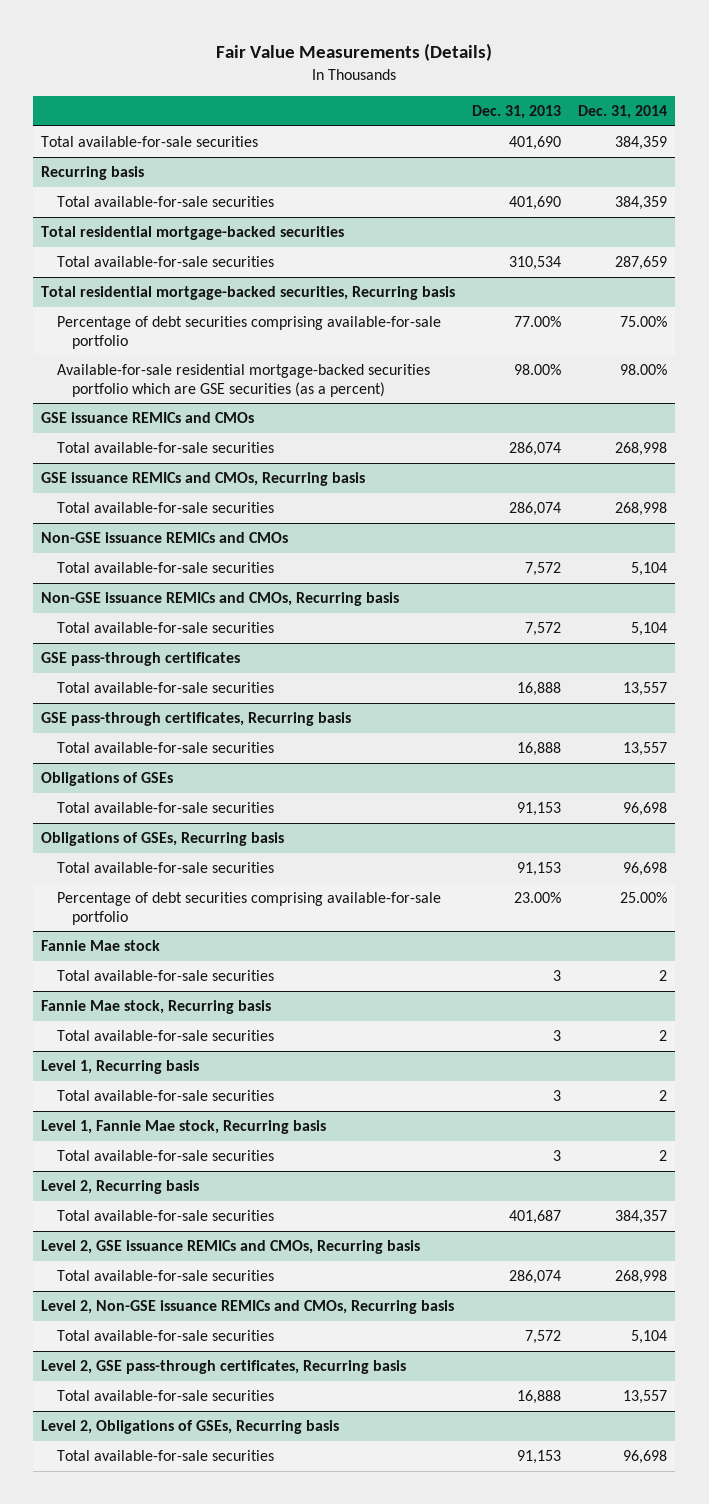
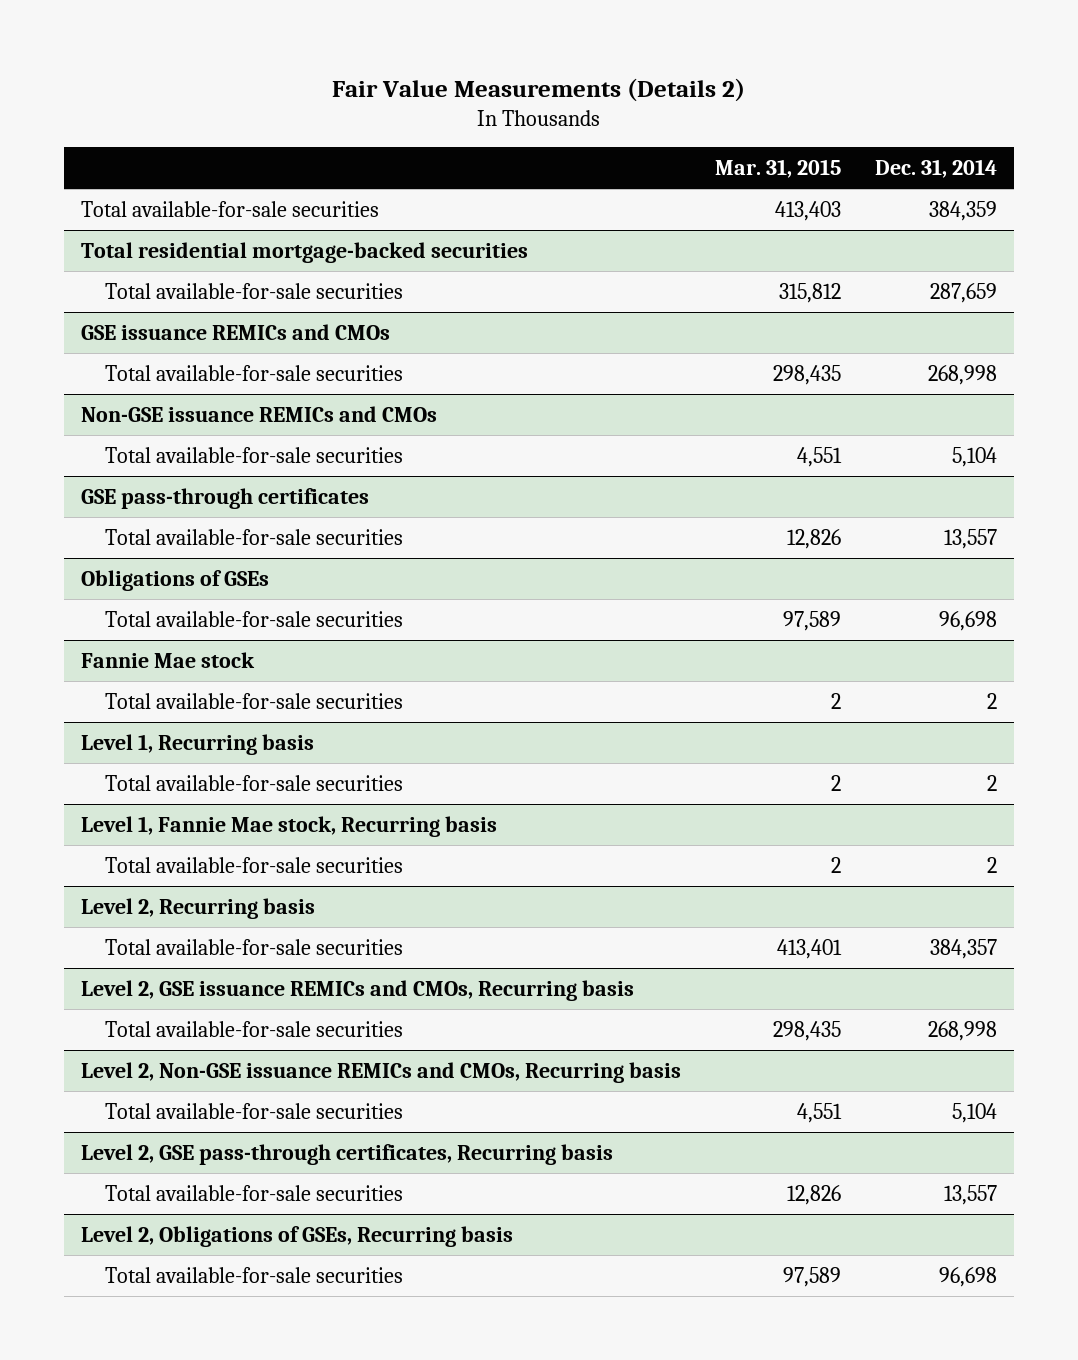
[216,43,493,62] Fair Value Measurements (Details) -> [331,78,745,103] Fair Value Measurements (Details 2)
[472,104,562,119] Dec. 31, 2013 -> none
none -> [714,158,841,178] Mar. 31, 2015
[41,166,145,181] Recurring basis -> none
[56,196,274,208] Total available-for-sale securities -> none
[41,286,456,301] Total residential mortgage-backed securities, Recurring basis -> none
[56,316,441,349] Percentage of debt securities comprising available-for-sale portfolio -> none
[56,364,430,397] Available-for-sale residential mortgage-backed securities portfolio which are GSE securities (as a percent) -> none
[41,472,366,487] GSE issuance REMICs and CMOs, Recurring basis -> none
[56,502,274,514] Total available-for-sale securities -> none
[41,592,400,607] Non-GSE issuance REMICs and CMOs, Recurring basis -> none
[56,622,274,634] Total available-for-sale securities -> none
[41,712,352,727] GSE pass-through certificates, Recurring basis -> none
[56,742,274,754] Total available-for-sale securities -> none
[41,832,285,847] Obligations of GSEs, Recurring basis -> none
[56,862,274,874] Total available-for-sale securities -> none
[56,892,441,925] Percentage of debt securities comprising available-for-sale portfolio -> none
[41,1000,272,1015] Fannie Mae stock, Recurring basis -> none
[56,1030,274,1042] Total available-for-sale securities -> none

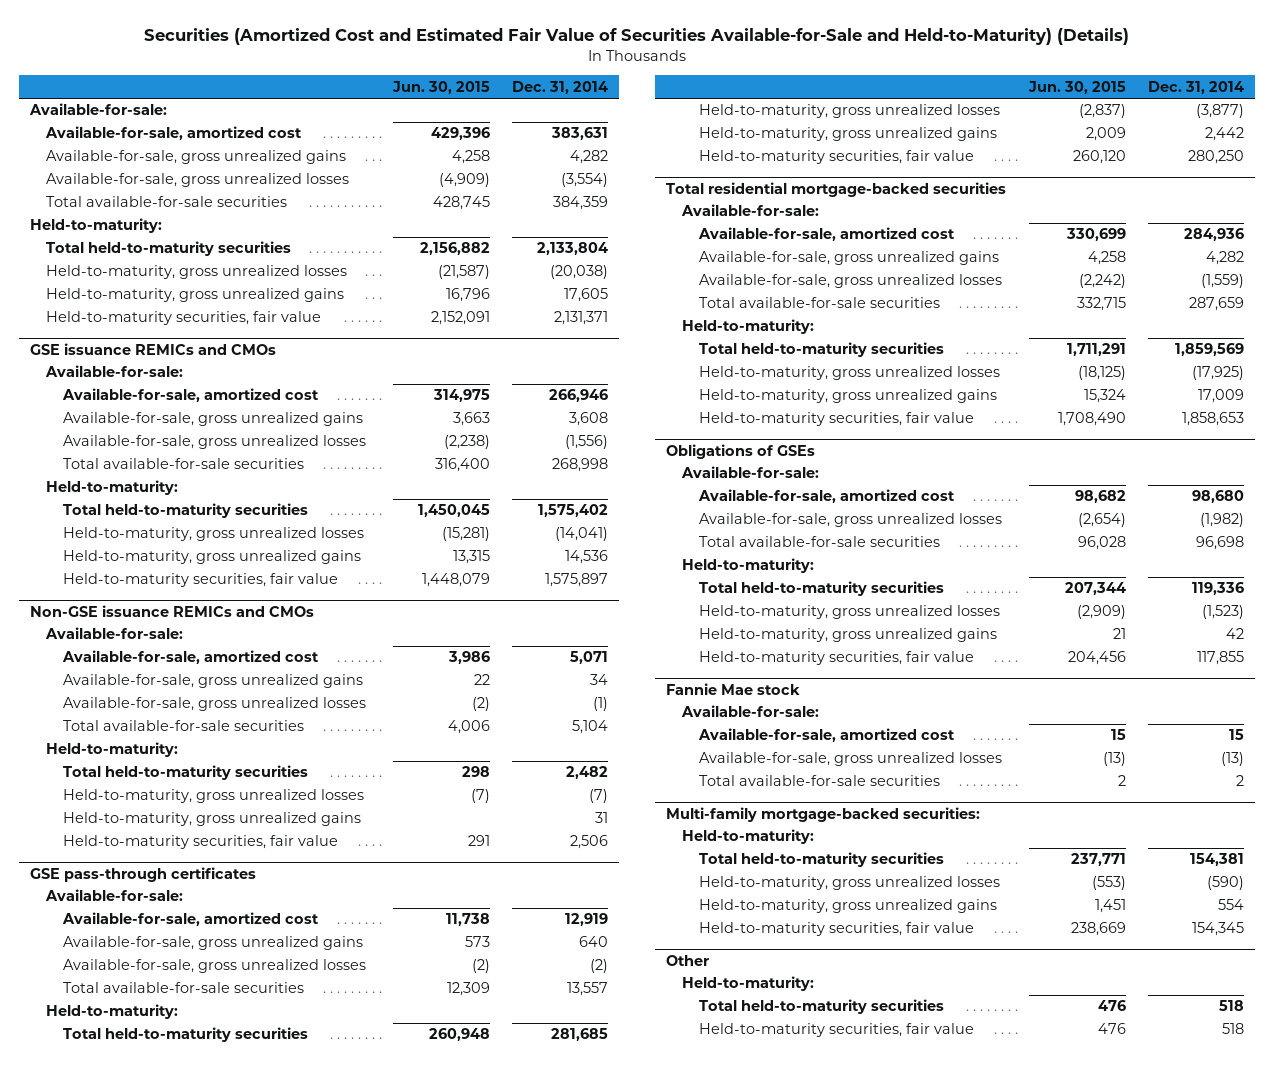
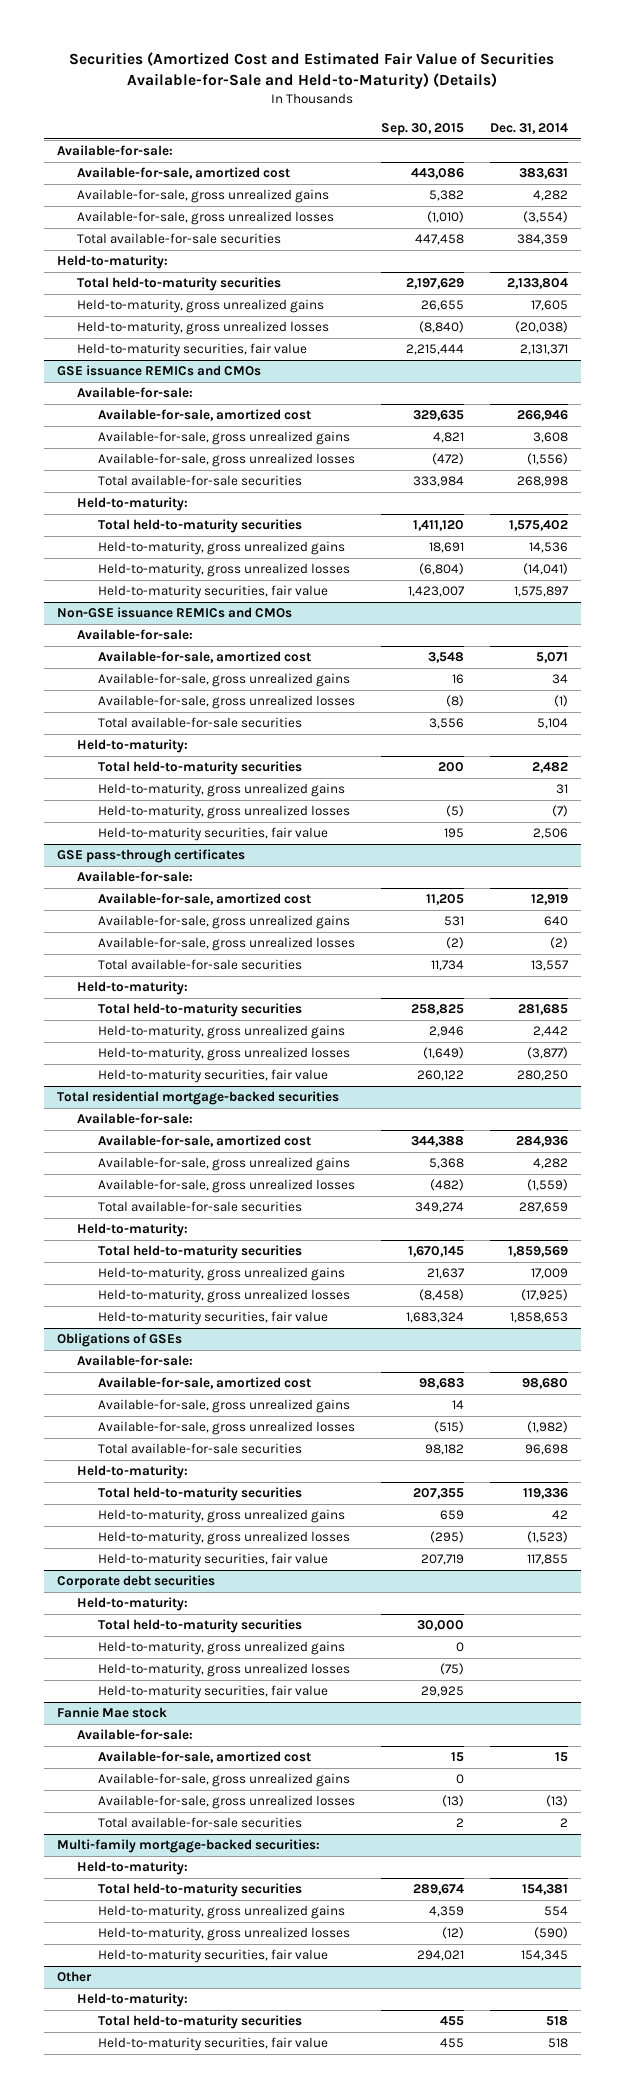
[391,80,490,94] Jun. 30, 2015 -> none
none -> [381,122,465,136] Sep. 30, 2015
[46,265,348,280] Held-to-maturity, gross unrealized losses -> [77,321,330,336] Held-to-maturity, gross unrealized losses
[62,527,364,542] Held-to-maturity, gross unrealized losses -> [97,563,350,578] Held-to-maturity, gross unrealized losses
[62,789,364,804] Held-to-maturity, gross unrealized losses -> [97,805,350,820] Held-to-maturity, gross unrealized losses
[698,104,1000,119] Held-to-maturity, gross unrealized losses -> [97,1047,350,1062] Held-to-maturity, gross unrealized losses
[698,366,1000,381] Held-to-maturity, gross unrealized losses -> [97,1289,350,1304] Held-to-maturity, gross unrealized losses
none -> [97,1399,350,1414] Available-for-sale, gross unrealized gains
[698,605,1000,620] Held-to-maturity, gross unrealized losses -> [97,1531,350,1546] Held-to-maturity, gross unrealized losses
none -> [56,1575,215,1590] Corporate debt securities
none -> [77,1597,189,1612] Held-to-maturity:
none -> [97,1619,302,1634] Total held-to-maturity securities
none -> [97,1641,345,1656] Held-to-maturity, gross unrealized gains
none -> [97,1663,350,1678] Held-to-maturity, gross unrealized losses
none -> [97,1685,328,1700] Held-to-maturity securities, fair value
none -> [97,1773,350,1788] Available-for-sale, gross unrealized gains
[698,876,1000,891] Held-to-maturity, gross unrealized losses -> [97,1927,350,1942] Held-to-maturity, gross unrealized losses

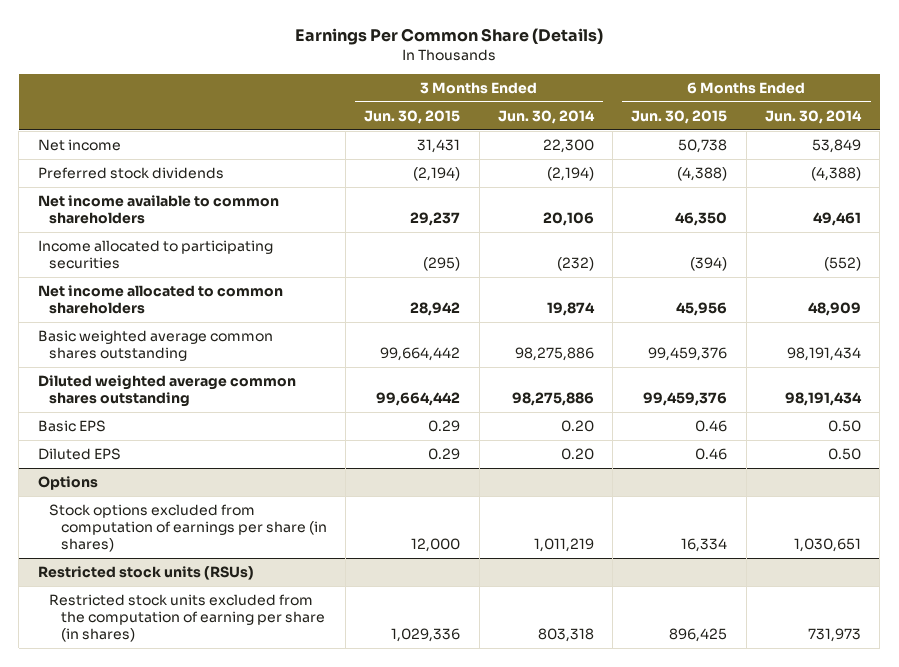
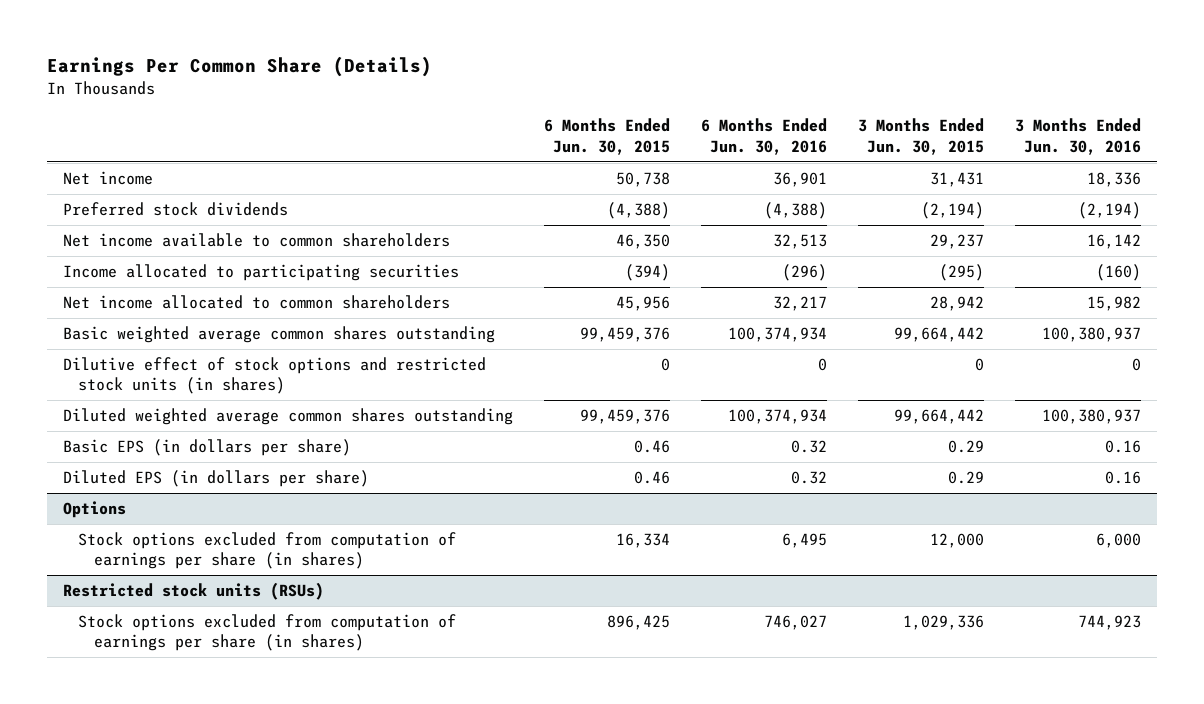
[497,109,595,124] Jun. 30, 2014 -> none
[765,109,863,124] Jun. 30, 2014 -> none
none -> [700,118,827,155] 6 Months Ended Jun. 30, 2016
none -> [1015,118,1142,155] 3 Months Ended Jun. 30, 2016
none -> [62,357,486,395] Dilutive effect of stock options and restricted stock units (in shares)
[37,420,106,433] Basic EPS -> [62,439,351,457] Basic EPS (in dollars per share)
[37,448,121,461] Diluted EPS -> [62,470,369,488] Diluted EPS (in dollars per share)
[49,594,325,643] Restricted stock units excluded from the computation of earning per share (in shares) -> [78,614,457,652] Stock options excluded from computation of earnings per share (in shares)

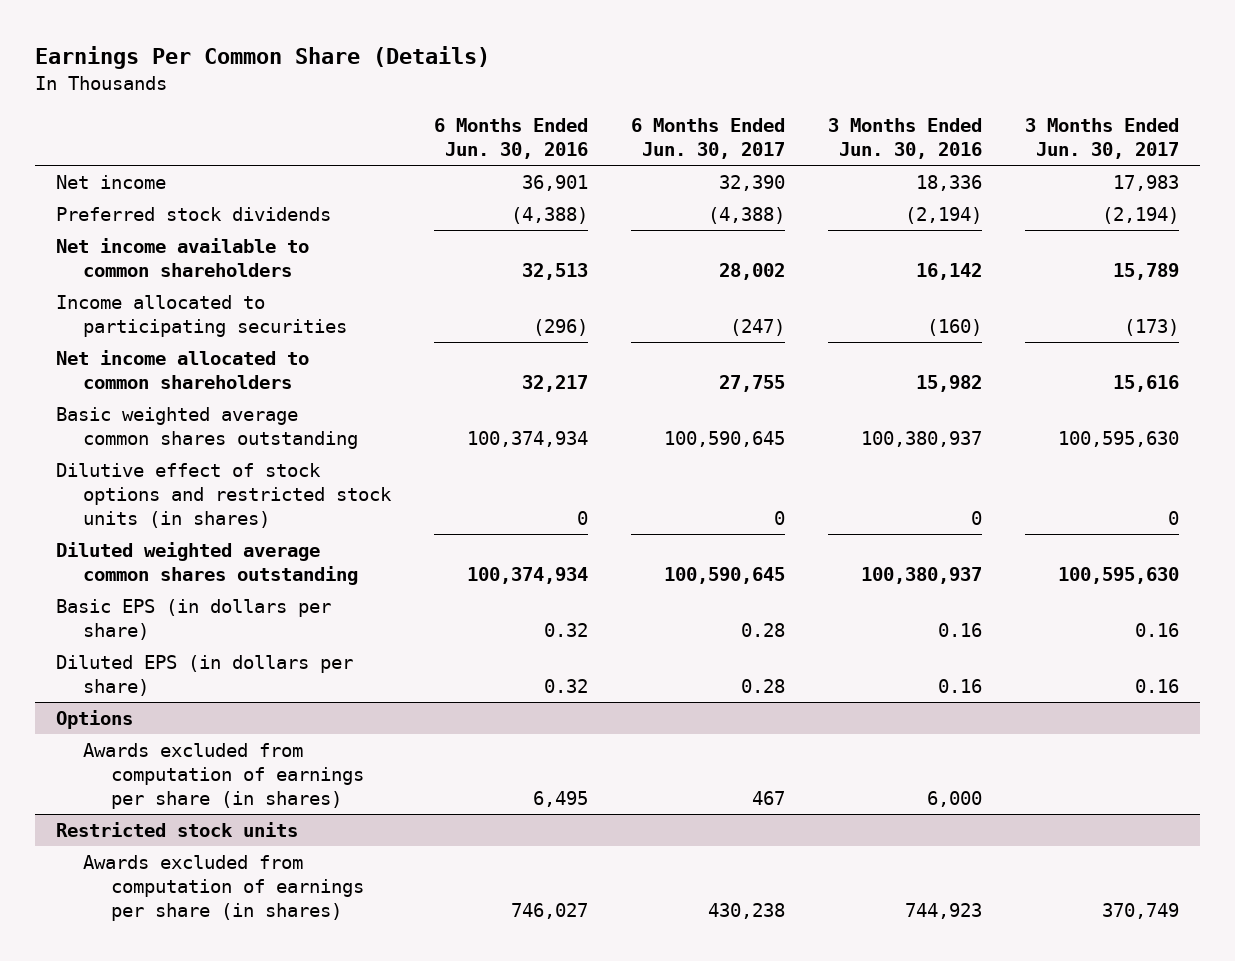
[543,118,670,155] 6 Months Ended Jun. 30, 2015 -> none
[858,118,985,155] 3 Months Ended Jun. 30, 2015 -> none
none -> [631,118,786,159] 6 Months Ended Jun. 30, 2017
none -> [1024,118,1179,159] 3 Months Ended Jun. 30, 2017
[78,532,457,570] Stock options excluded from computation of earnings per share (in shares) -> [83,743,364,809] Awards excluded from computation of earnings per share (in shares)
[62,582,324,601] Restricted stock units (RSUs) -> [56,822,299,838] Restricted stock units
[78,614,457,652] Stock options excluded from computation of earnings per share (in shares) -> [83,855,364,921] Awards excluded from computation of earnings per share (in shares)

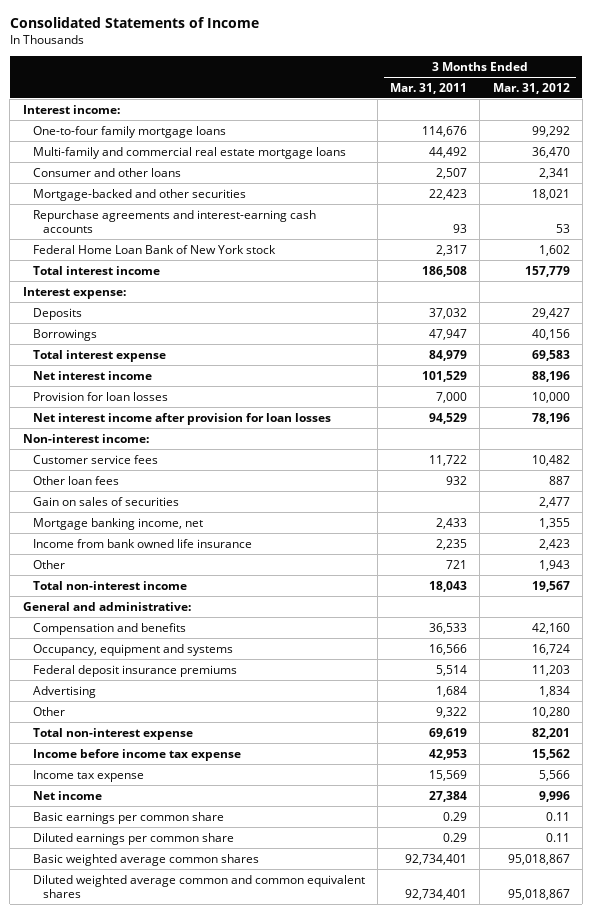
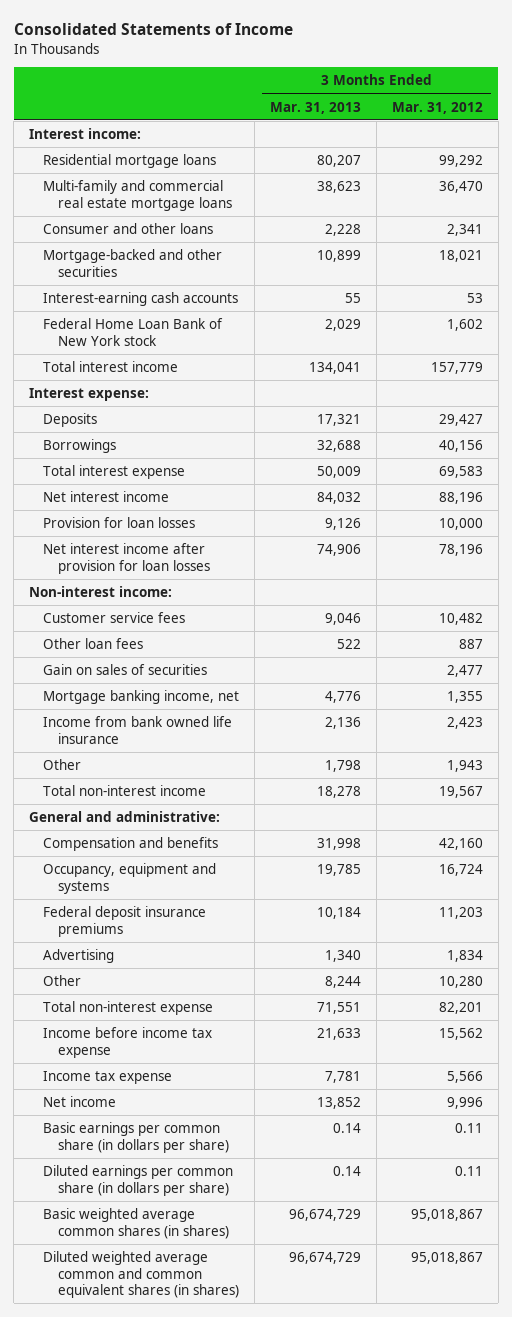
[390,82,468,94] Mar. 31, 2011 -> none
none -> [270,101,362,114] Mar. 31, 2013
[32,125,226,138] One-to-four family mortgage loans -> [43,154,217,169] Residential mortgage loans
[32,209,316,234] Repurchase agreements and interest-earning cash accounts -> [43,292,239,307] Interest-earning cash accounts
[32,811,224,824] Basic earnings per common share -> [43,1122,229,1153] Basic earnings per common share (in dollars per share)
[32,832,234,845] Diluted earnings per common share -> [43,1165,234,1196] Diluted earnings per common share (in dollars per share)
[32,853,259,866] Basic weighted average common shares -> [43,1208,229,1239] Basic weighted average common shares (in shares)
[32,874,365,899] Diluted weighted average common and common equivalent shares -> [43,1251,239,1299] Diluted weighted average common and common equivalent shares (in shares)

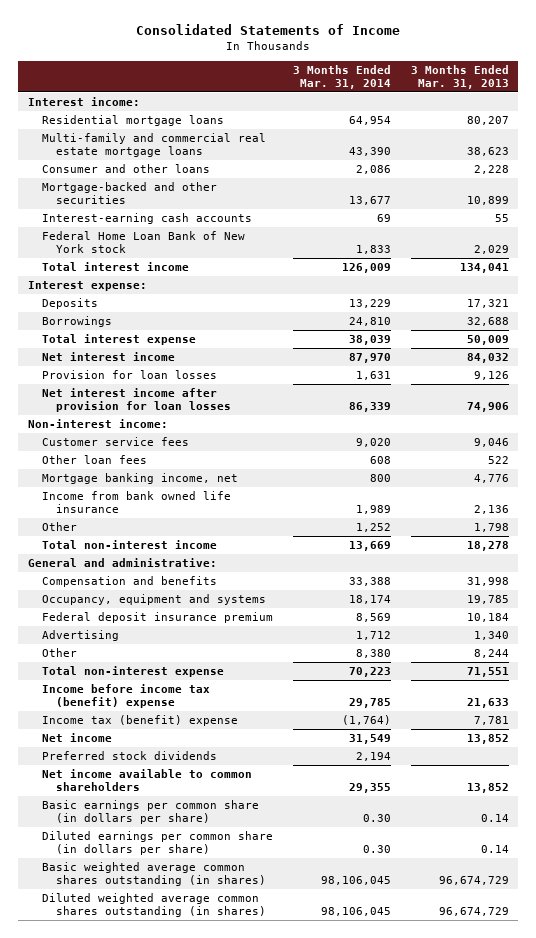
[391,101,483,114] Mar. 31, 2012 -> none
none -> [292,64,391,89] 3 Months Ended Mar. 31, 2014
[43,664,208,676] Gain on sales of securities -> none
[43,906,207,937] Federal deposit insurance premiums -> [42,611,274,623] Federal deposit insurance premium
[43,1027,213,1058] Income before income tax expense -> [42,683,211,708] Income before income tax (benefit) expense
[43,1071,173,1085] Income tax expense -> [42,714,239,726] Income tax (benefit) expense
none -> [42,750,218,760] Preferred stock dividends
none -> [42,768,253,791] Net income available to common shareholders
[43,1208,229,1239] Basic weighted average common shares (in shares) -> [42,861,267,886] Basic weighted average common shares outstanding (in shares)
[43,1251,239,1299] Diluted weighted average common and common equivalent shares (in shares) -> [42,892,267,917] Diluted weighted average common shares outstanding (in shares)

